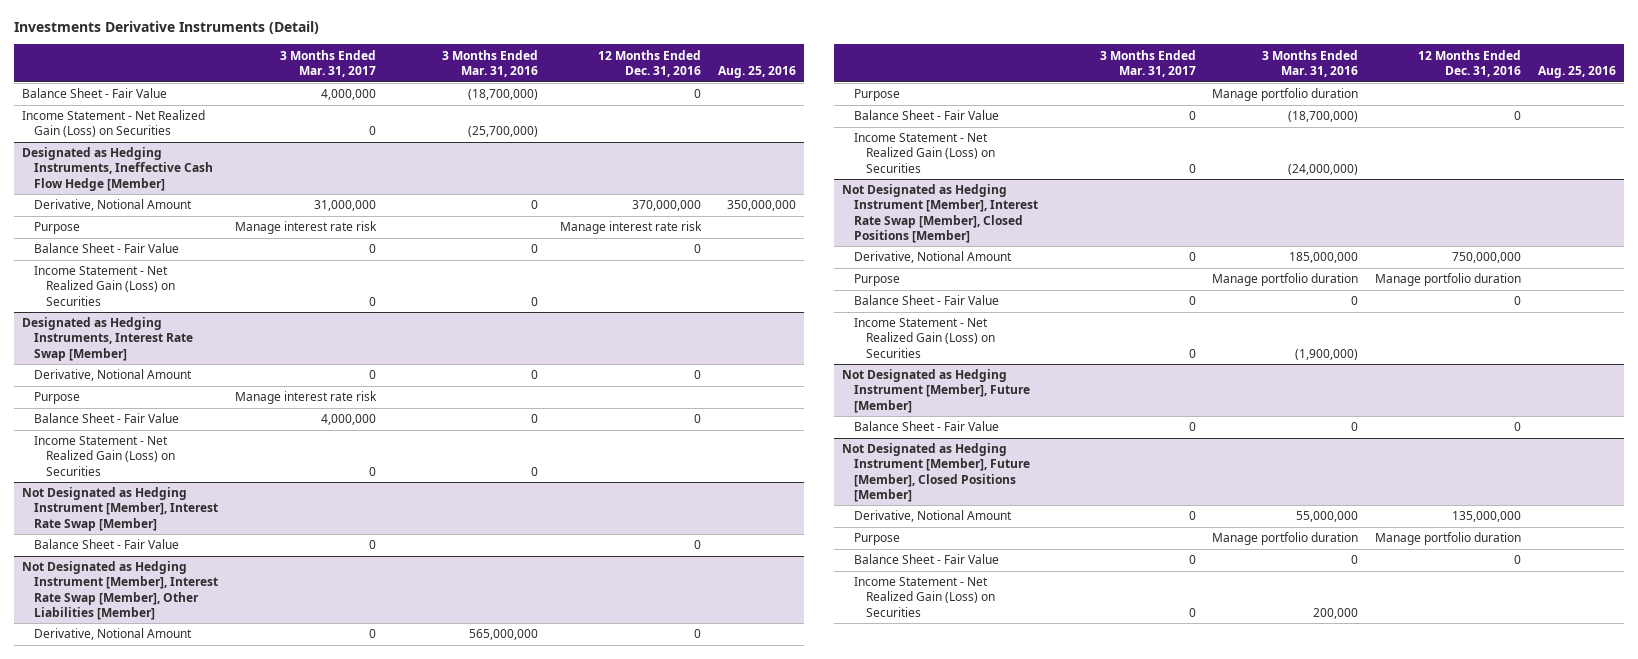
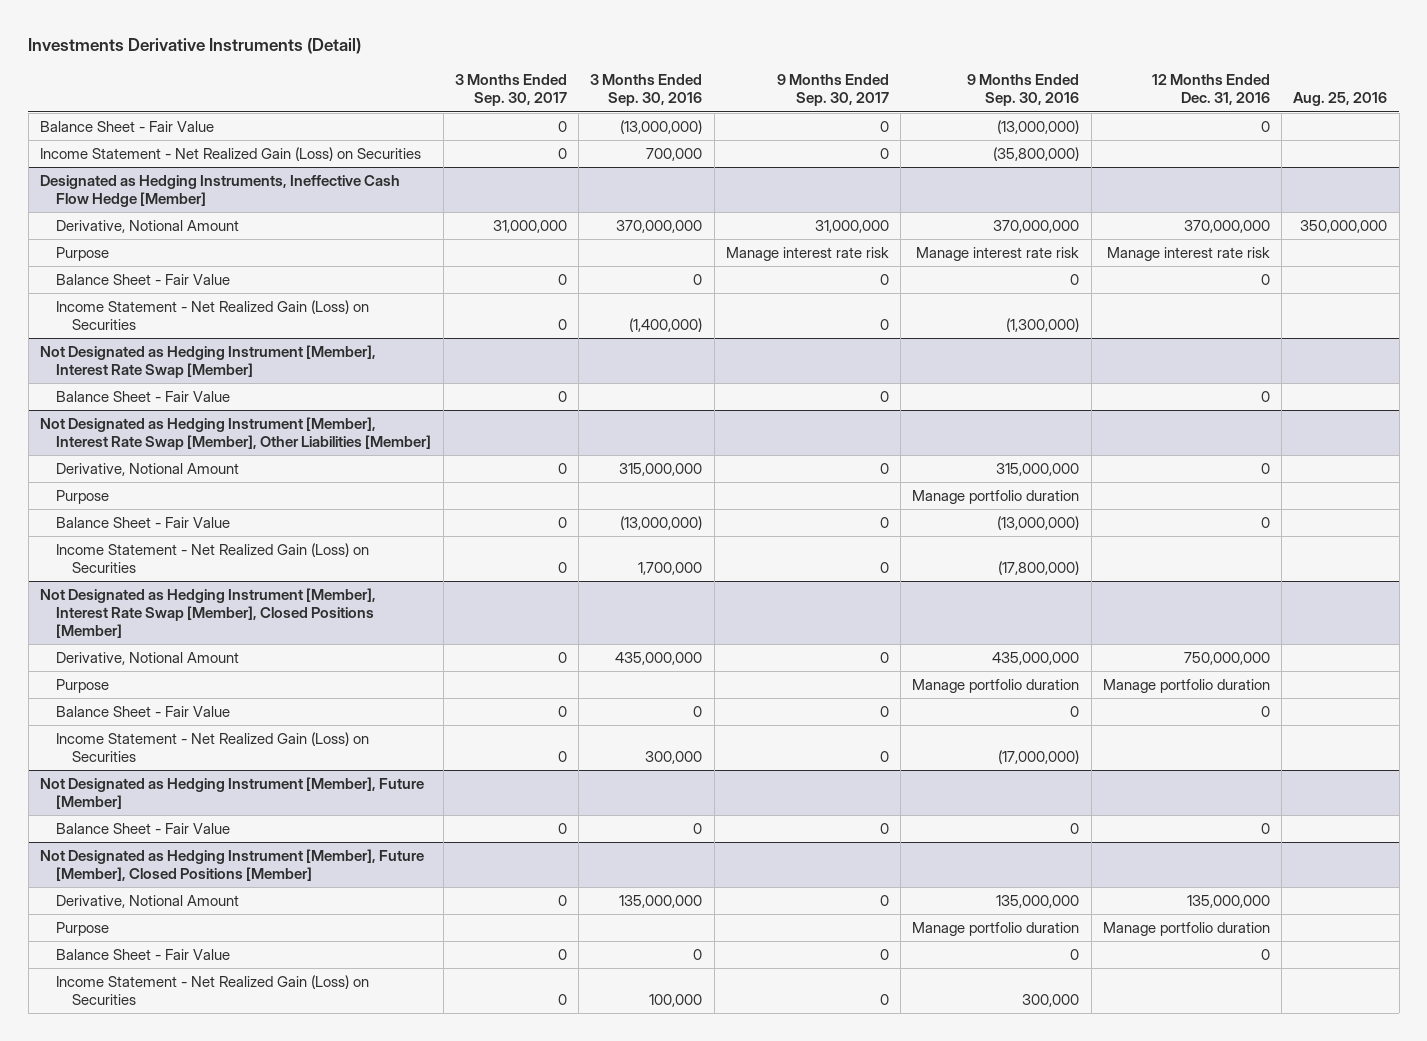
[279,49,376,77] 3 Months Ended Mar. 31, 2017 -> none
[442,49,539,77] 3 Months Ended Mar. 31, 2016 -> none
none -> [454,74,567,107] 3 Months Ended Sep. 30, 2017
none -> [590,74,703,107] 3 Months Ended Sep. 30, 2016
none -> [776,74,889,107] 9 Months Ended Sep. 30, 2017
none -> [967,74,1080,107] 9 Months Ended Sep. 30, 2016
[22,317,193,361] Designated as Hedging Instruments, Interest Rate Swap [Member] -> none
[33,369,192,382] Derivative, Notional Amount -> none
[33,392,80,405] Purpose -> none
[33,413,179,424] Balance Sheet - Fair Value -> none
[33,436,175,476] Income Statement - Net Realized Gain (Loss) on Securities -> none

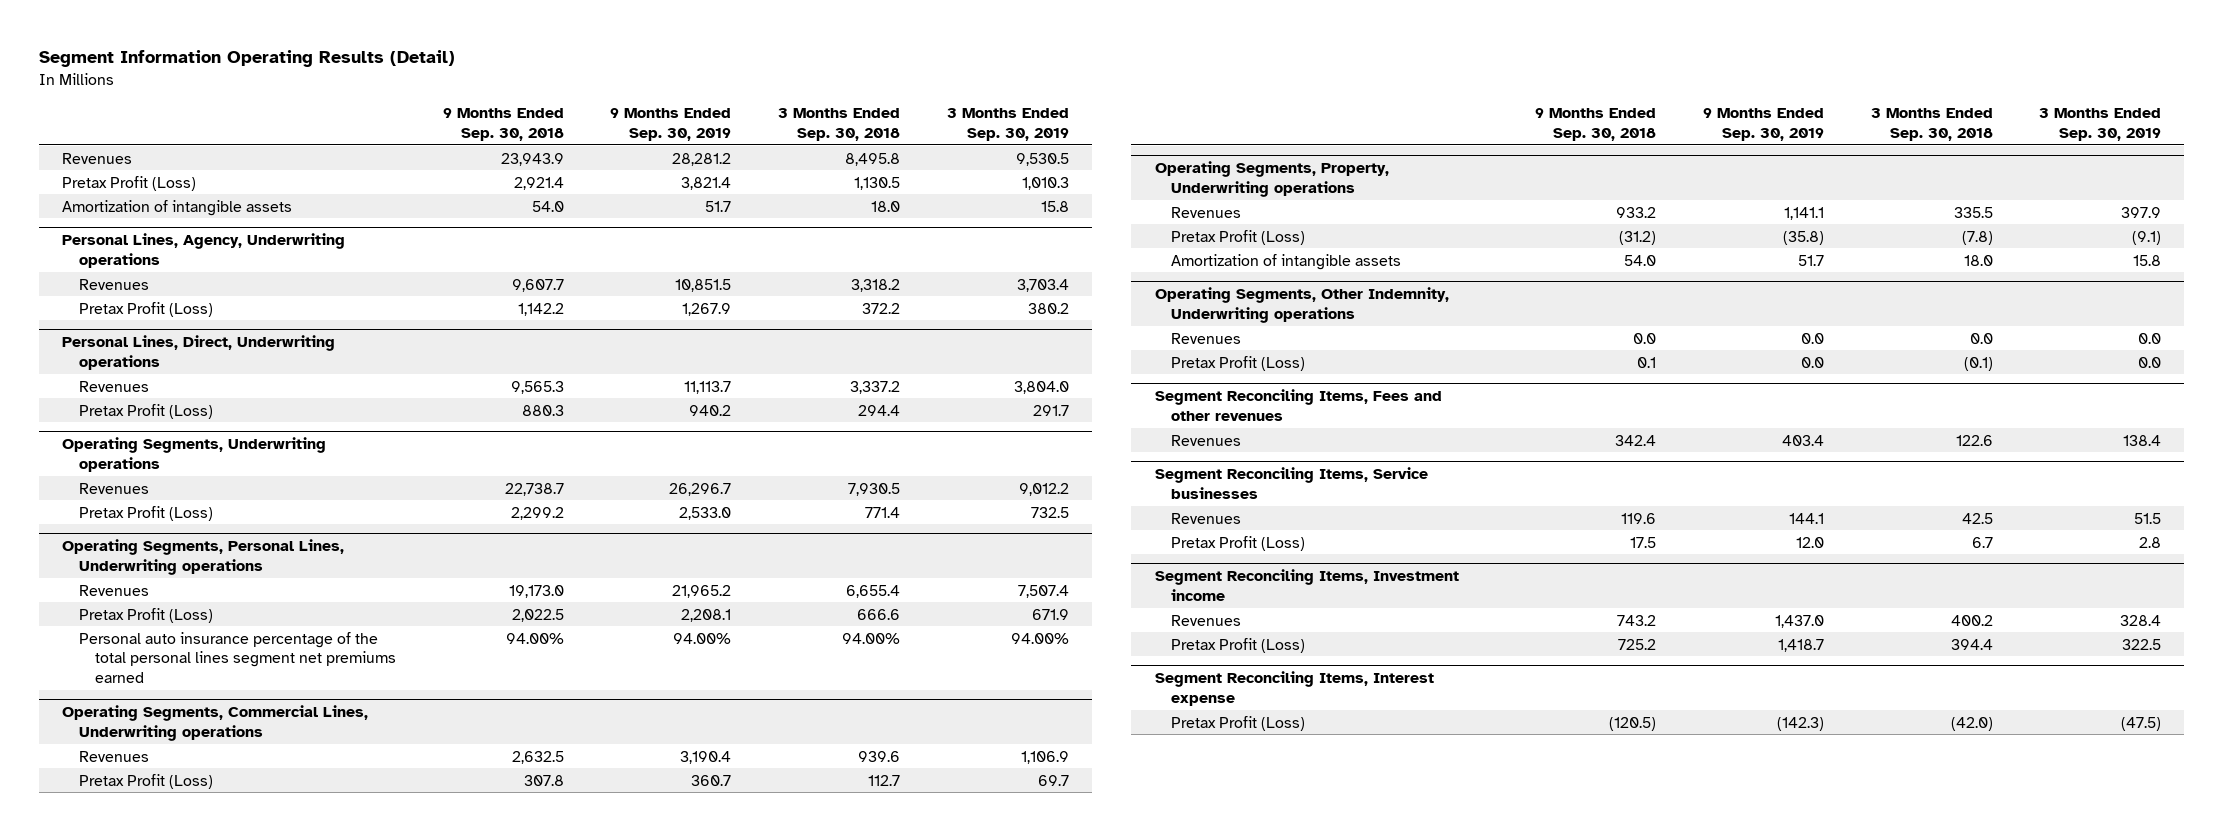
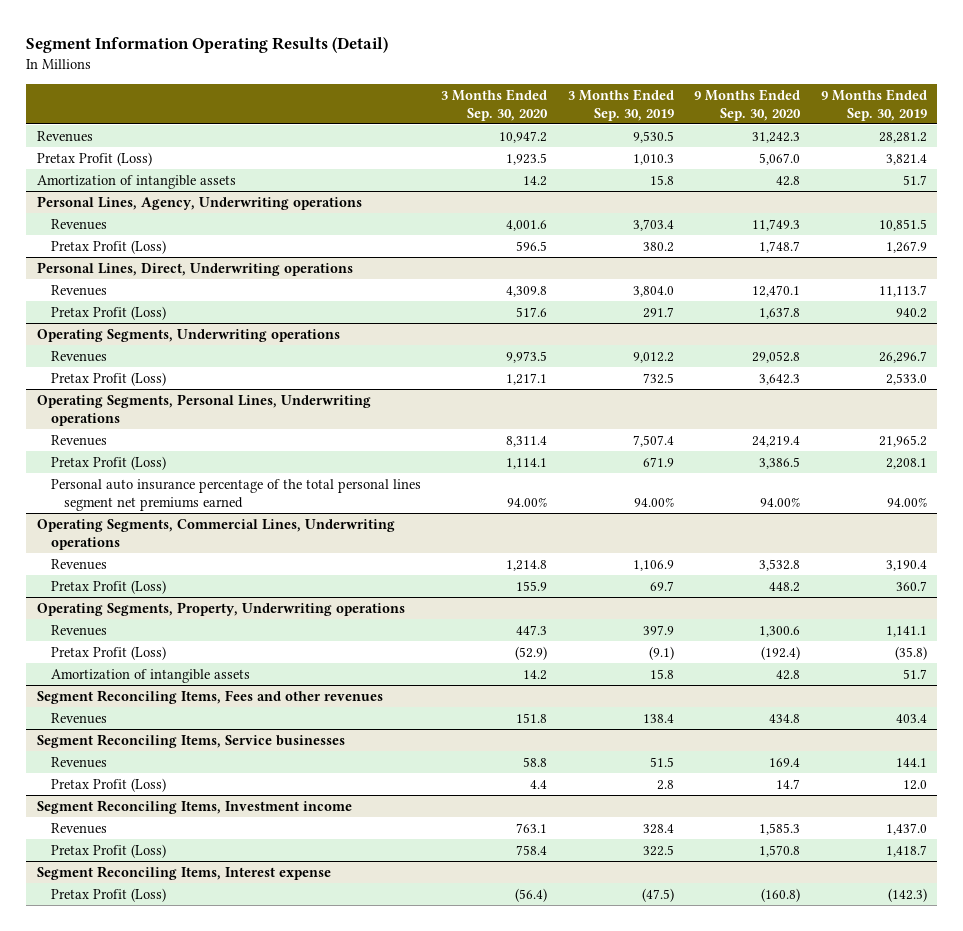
[442,108,564,141] 9 Months Ended Sep. 30, 2018 -> none
[777,108,900,141] 3 Months Ended Sep. 30, 2018 -> none
none -> [441,88,549,121] 3 Months Ended Sep. 30, 2020
none -> [694,88,802,121] 9 Months Ended Sep. 30, 2020
[1154,287,1449,324] Operating Segments, Other Indemnity, Underwriting operations -> none
[1171,332,1242,344] Revenues -> none
[1171,355,1306,371] Pretax Profit (Loss) -> none

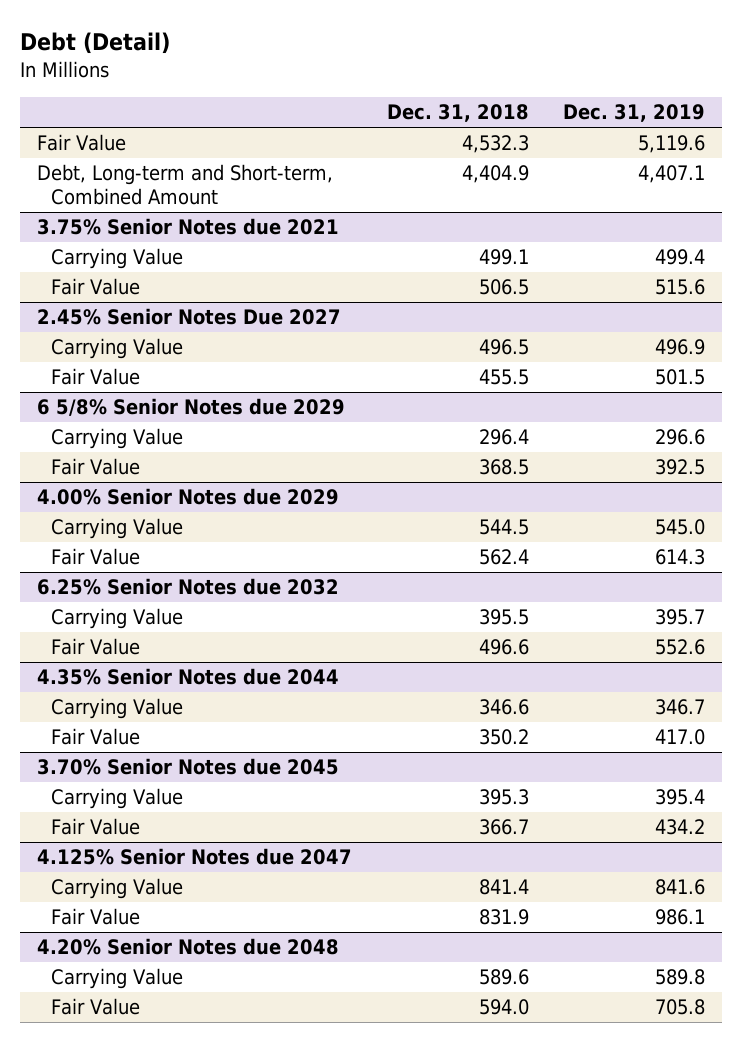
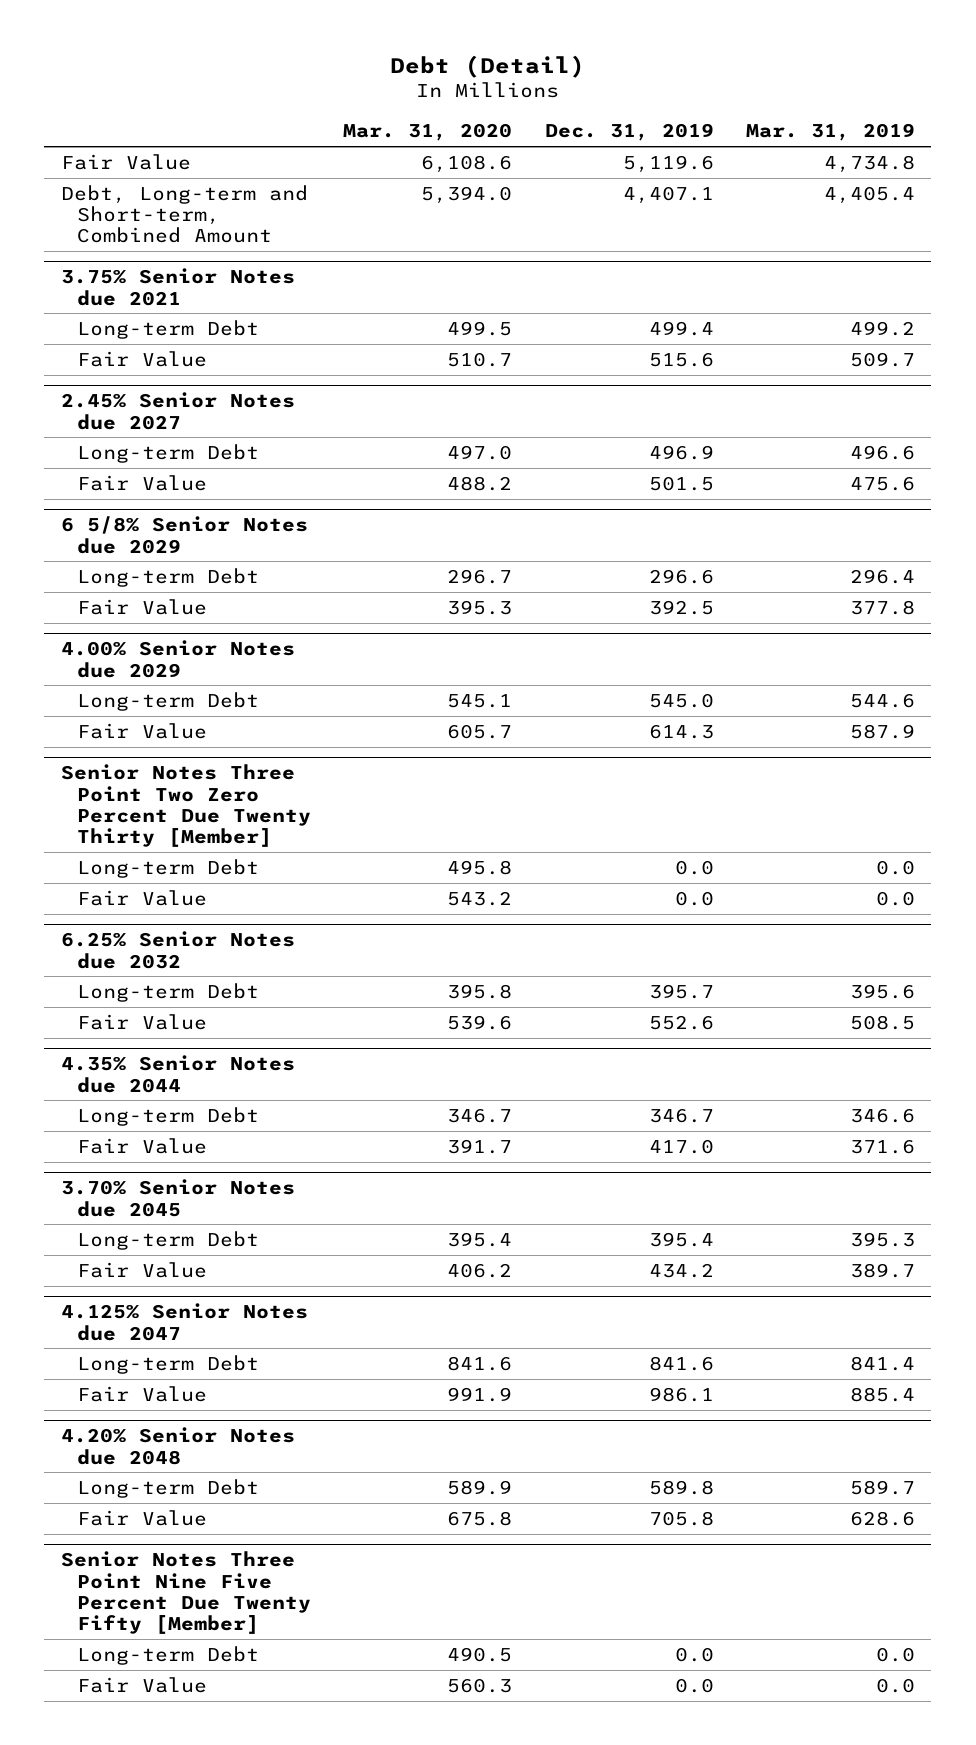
[386,103,529,122] Dec. 31, 2018 -> none
none -> [343,123,513,142] Mar. 31, 2020
none -> [746,123,916,142] Mar. 31, 2019
[50,248,183,270] Carrying Value -> [76,319,259,339] Long-term Debt
[37,308,342,326] 2.45% Senior Notes Due 2027 -> [60,392,295,430] 2.45% Senior Notes due 2027
[50,338,183,360] Carrying Value -> [76,443,259,463] Long-term Debt
[50,428,183,450] Carrying Value -> [76,567,259,587] Long-term Debt
[50,518,183,540] Carrying Value -> [76,691,259,711] Long-term Debt
none -> [60,764,311,848] Senior Notes Three Point Two Zero Percent Due Twenty Thirty [Member]
none -> [76,858,259,878] Long-term Debt
none -> [76,889,207,906] Fair Value
[50,608,183,630] Carrying Value -> [76,982,259,1002] Long-term Debt
[50,698,183,720] Carrying Value -> [76,1106,259,1126] Long-term Debt
[50,788,183,810] Carrying Value -> [76,1230,259,1250] Long-term Debt
[50,878,183,900] Carrying Value -> [76,1354,259,1374] Long-term Debt
[50,968,183,990] Carrying Value -> [76,1478,259,1498] Long-term Debt
none -> [60,1551,311,1635] Senior Notes Three Point Nine Five Percent Due Twenty Fifty [Member]
none -> [76,1645,259,1665] Long-term Debt
none -> [76,1676,207,1693] Fair Value

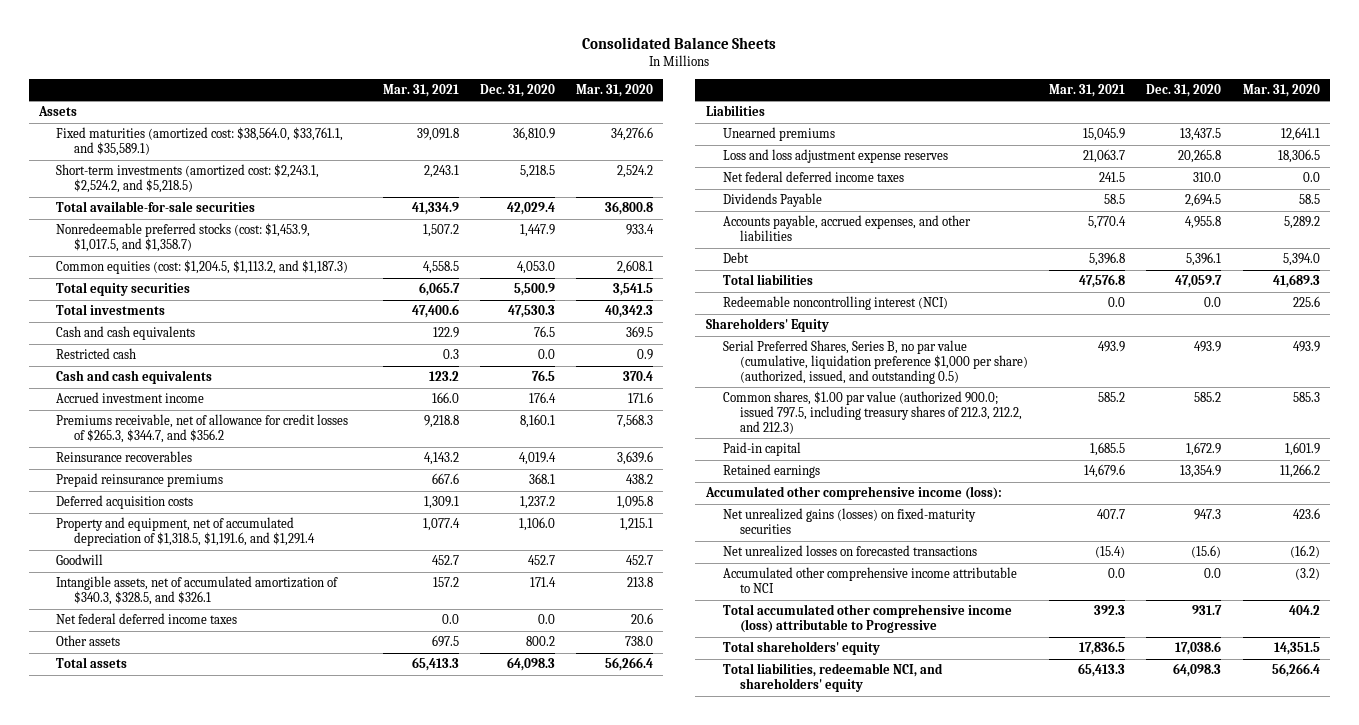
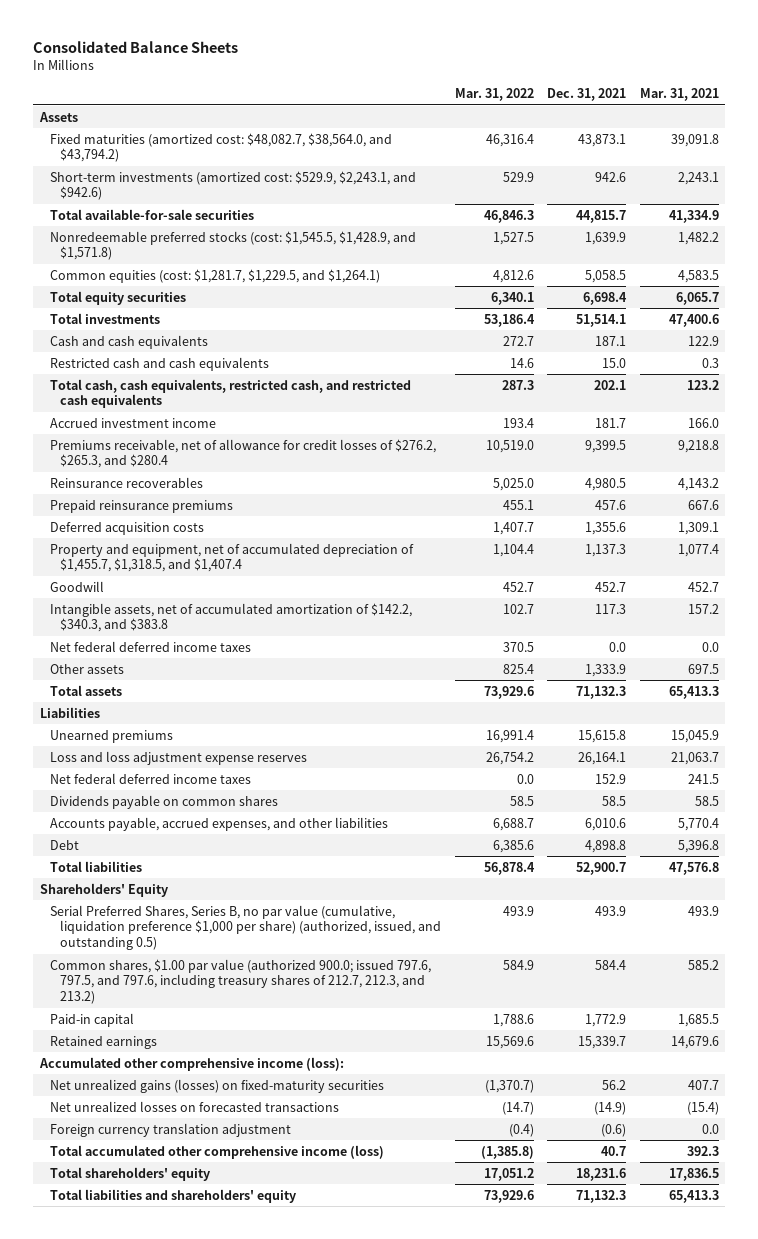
[479,83,555,97] Dec. 31, 2020 -> none
[575,83,653,97] Mar. 31, 2020 -> none
none -> [454,88,534,102] Mar. 31, 2022
none -> [547,88,627,102] Dec. 31, 2021
[56,127,344,157] Fixed maturities (amortized cost: $38,564.0, $33,761.1, and $35,589.1) -> [50,132,393,163] Fixed maturities (amortized cost: $48,082.7, $38,564.0, and $43,794.2)
[56,164,320,194] Short-term investments (amortized cost: $2,243.1, $2,524.2, and $5,218.5) -> [50,170,417,201] Short-term investments (amortized cost: $529.9, $2,243.1, and $942.6)
[56,223,311,253] Nonredeemable preferred stocks (cost: $1,453.9, $1,017.5, and $1,358.7) -> [50,230,417,261] Nonredeemable preferred stocks (cost: $1,545.5, $1,428.9, and $1,571.8)
[422,224,459,238] 1,507.2 -> [677,231,719,245] 1,482.2
[56,260,349,275] Common equities (cost: $1,204.5, $1,113.2, and $1,187.3) -> [50,268,381,283] Common equities (cost: $1,281.7, $1,229.5, and $1,264.1)
[422,261,459,275] 4,558.5 -> [677,269,719,283] 4,583.5
[56,348,137,360] Restricted cash -> [50,356,270,371] Restricted cash and cash equivalents
[56,370,213,385] Cash and cash equivalents -> [50,378,412,409] Total cash, cash equivalents, restricted cash, and restricted cash equivalents
[56,414,349,444] Premiums receivable, net of allowance for credit losses of $265.3, $344.7, and $356.2 -> [50,438,437,469] Premiums receivable, net of allowance for credit losses of $276.2, $265.3, and $280.4
[56,517,315,547] Property and equipment, net of accumulated depreciation of $1,318.5, $1,191.6, and $1,291.4 -> [50,542,415,573] Property and equipment, net of accumulated depreciation of $1,455.7, $1,318.5, and $1,407.4
[56,576,339,606] Intangible assets, net of accumulated amortization of $340.3, $328.5, and $326.1 -> [50,602,413,633] Intangible assets, net of accumulated amortization of $142.2, $340.3, and $383.8
[723,193,823,208] Dividends Payable -> [50,794,279,809] Dividends payable on common shares
[723,296,949,311] Redeemable noncontrolling interest (NCI) -> none
[723,391,1023,435] Common shares, $1.00 par value (authorized 900.0; issued 797.5, including treasury shares of 212.3, 212.2, and 212.3) -> [50,958,432,1005] Common shares, $1.00 par value (authorized 900.0; issued 797.6, 797.5, and 797.6, including treasury shares of 212.7, 212.3, and 213.2)
[723,567,1018,594] Accumulated other comprehensive income attributable to NCI -> none
none -> [50,1122,292,1137] Foreign currency translation adjustment
[723,604,1013,634] Total accumulated other comprehensive income (loss) attributable to Progressive -> [50,1144,385,1159] Total accumulated other comprehensive income (loss)
[723,663,944,693] Total liabilities, redeemable NCI, and shareholders' equity -> [50,1188,297,1203] Total liabilities and shareholders' equity

